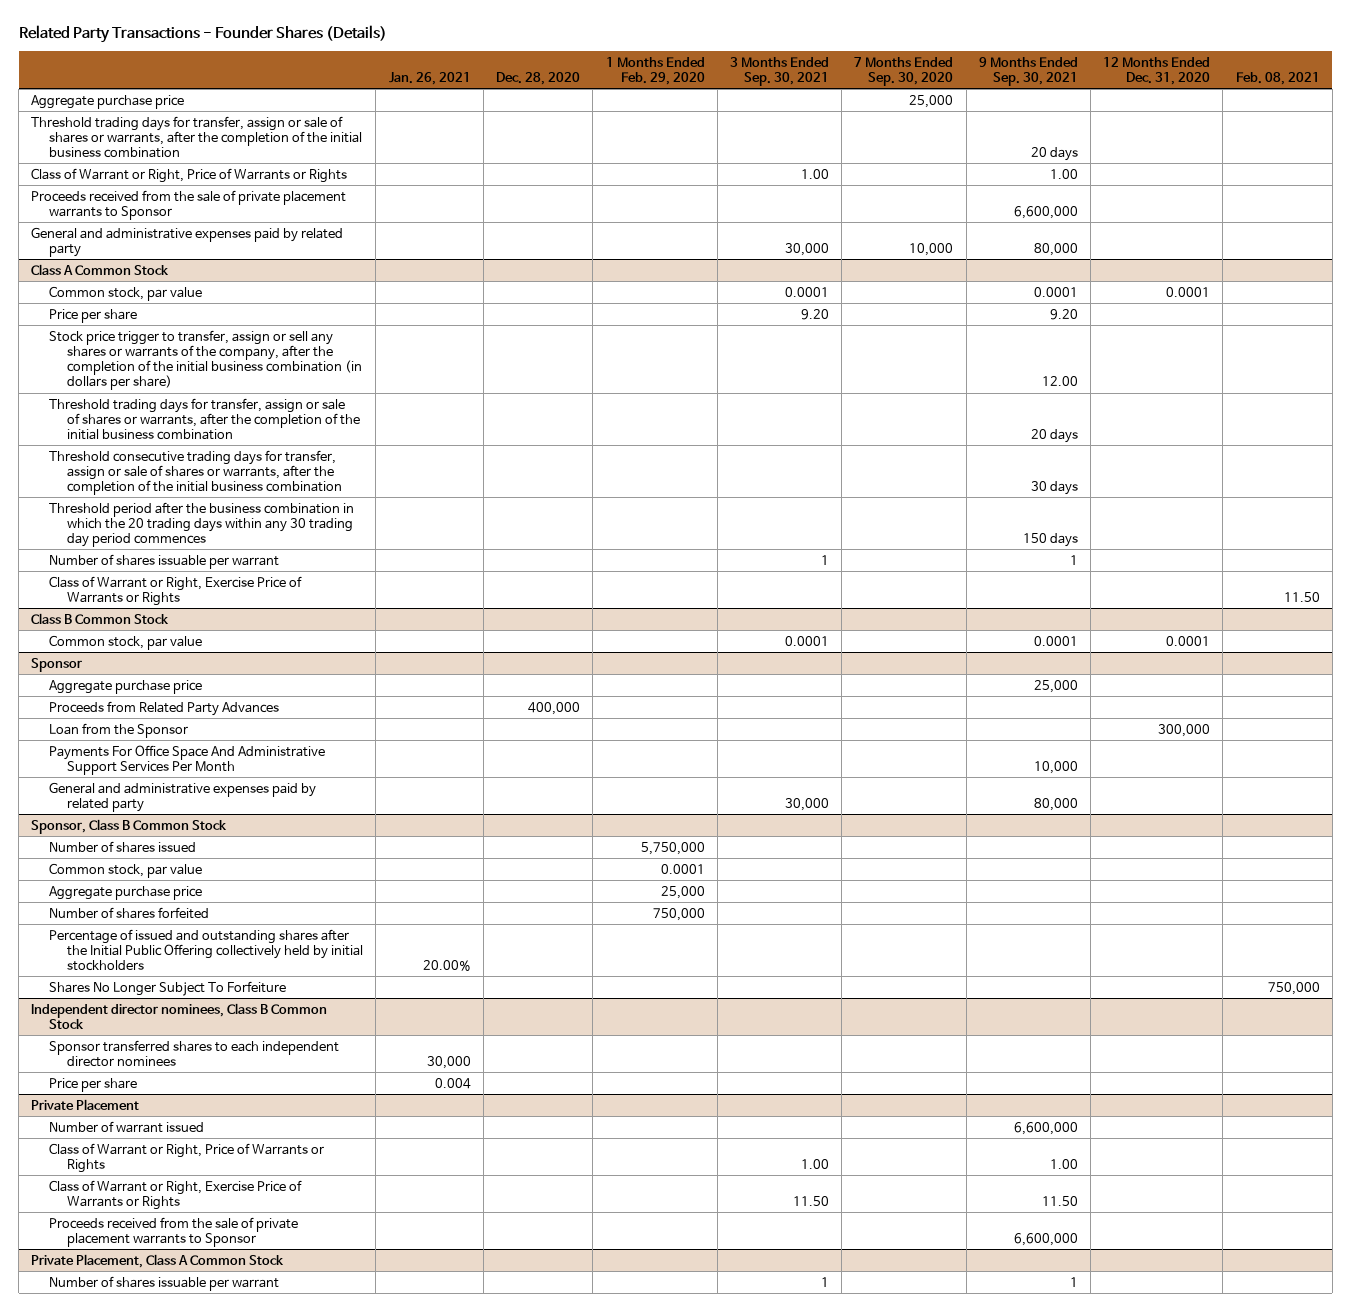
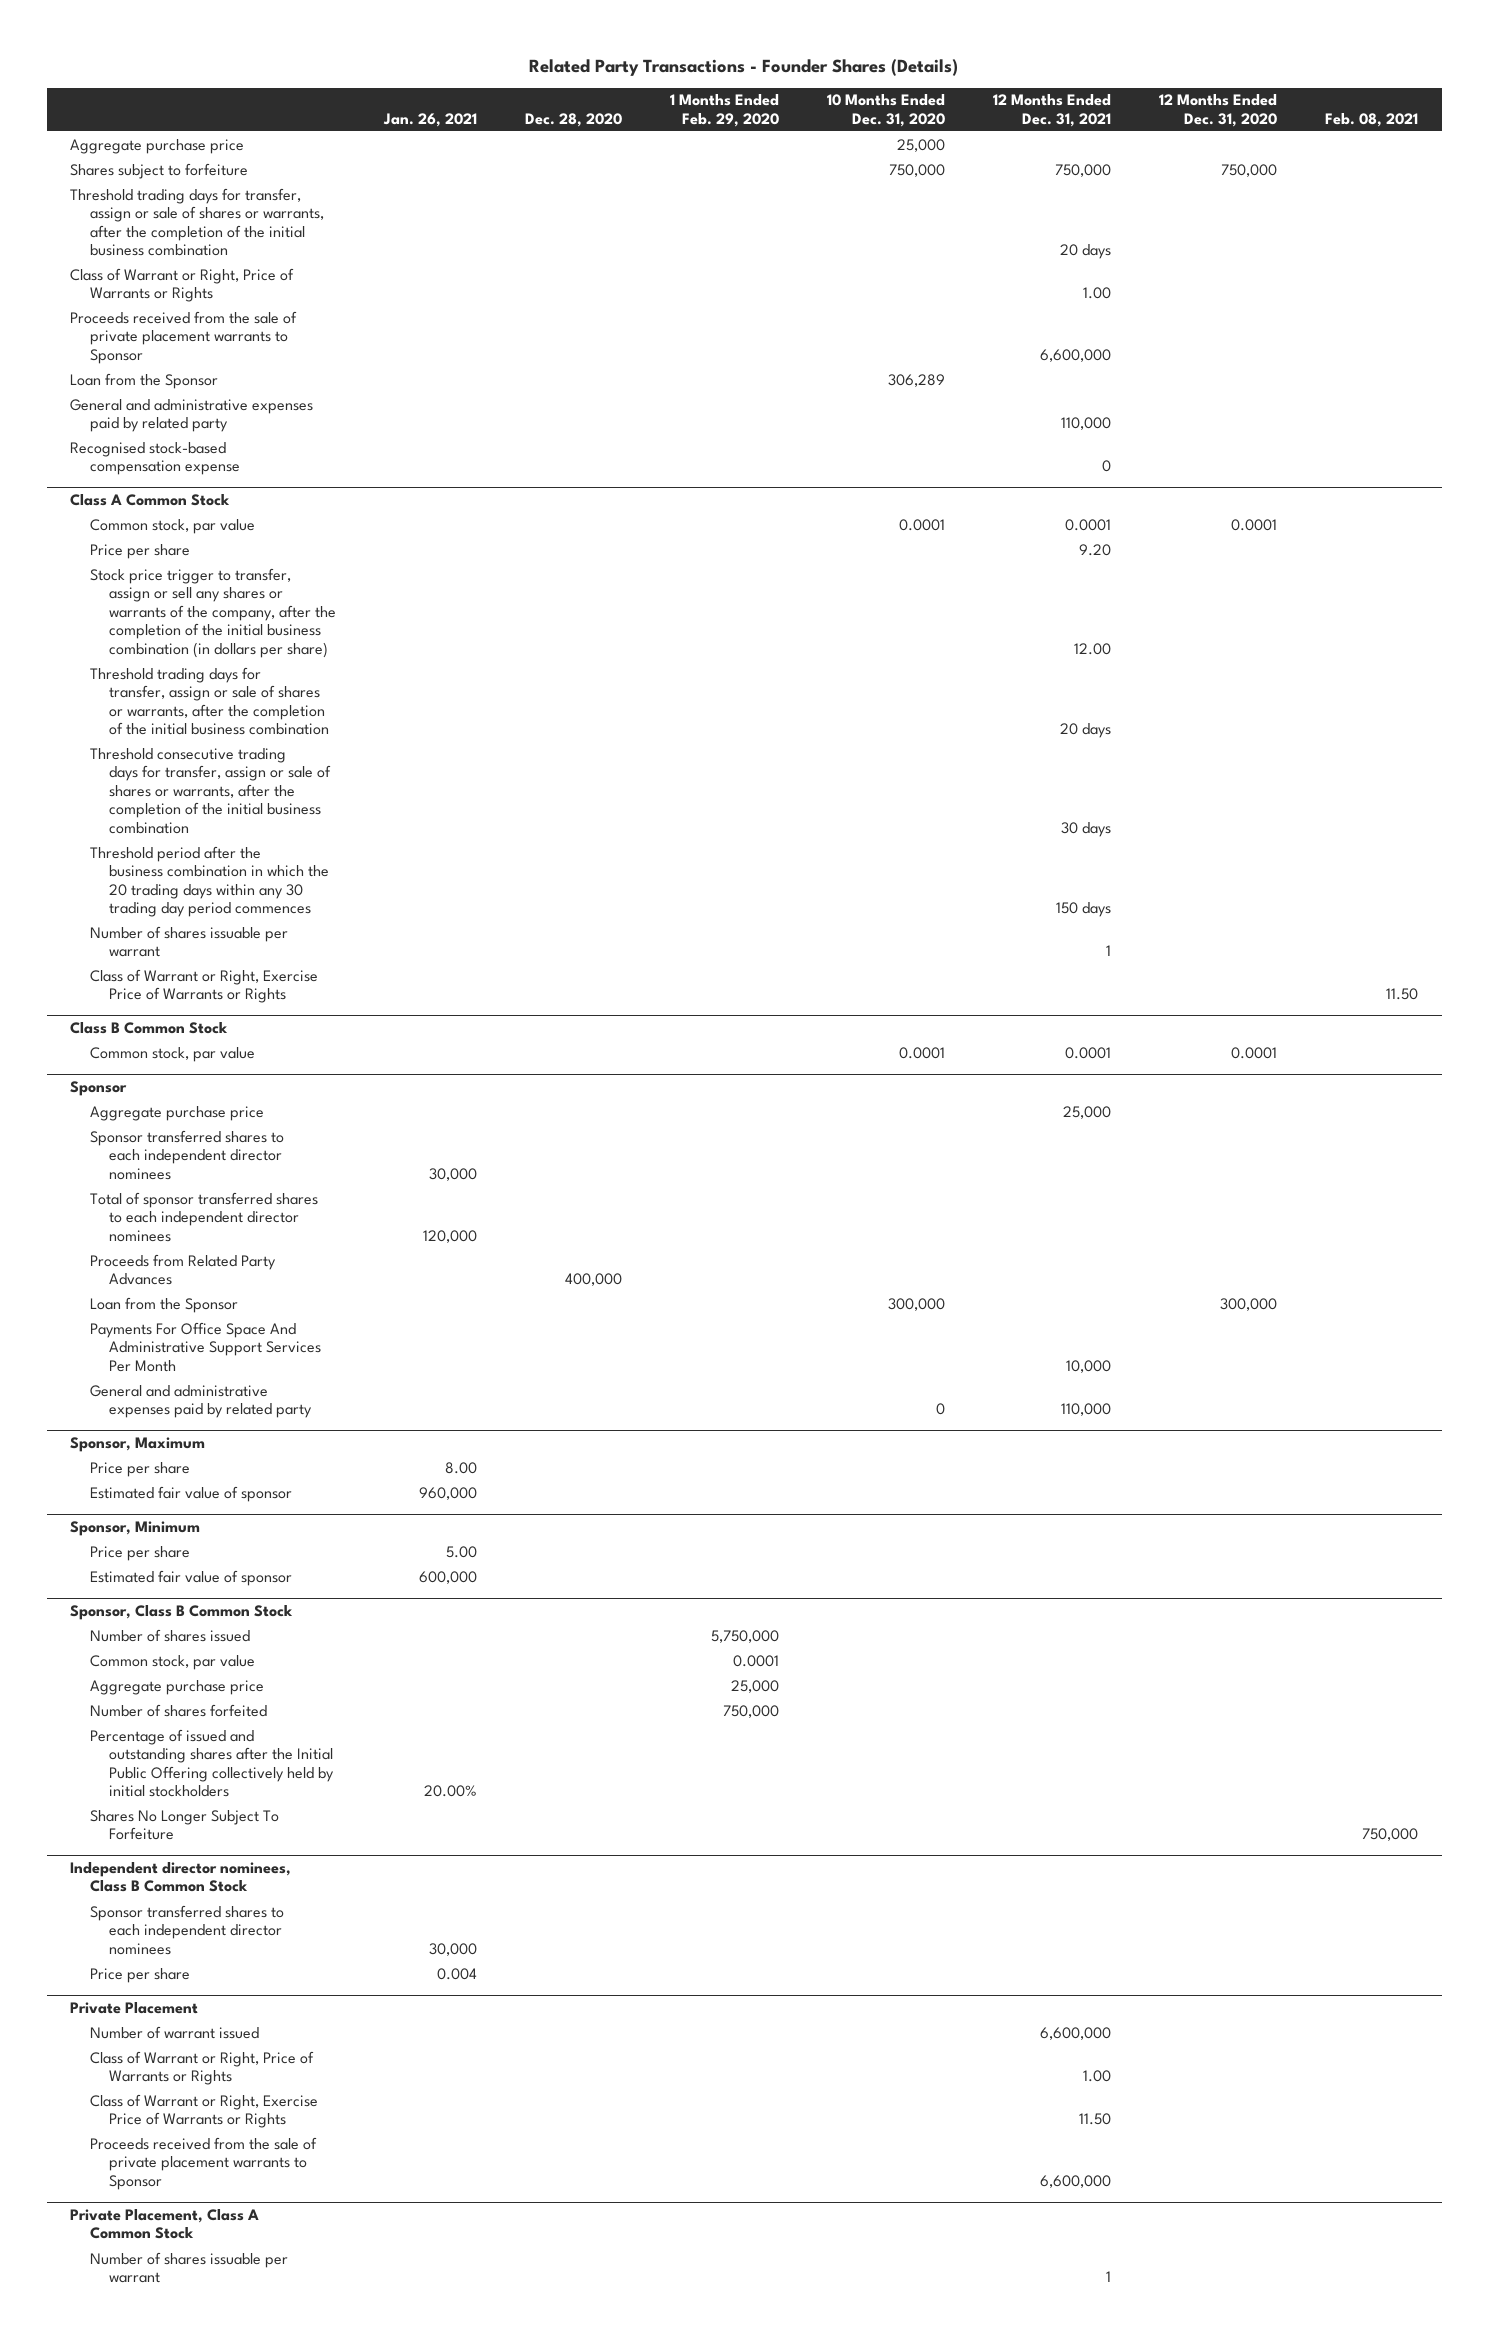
[729,56,829,86] 3 Months Ended Sep. 30, 2021 -> none
[854,56,954,86] 7 Months Ended Sep. 30, 2020 -> none
[978,56,1078,86] 9 Months Ended Sep. 30, 2021 -> none
none -> [827,94,946,127] 10 Months Ended Dec. 31, 2020
none -> [992,94,1111,127] 12 Months Ended Dec. 31, 2021
none -> [70,162,249,179] Shares subject to forfeiture
none -> [70,372,219,389] Loan from the Sponsor
none -> [70,441,240,476] Recognised stock-based compensation expense
none -> [89,1129,284,1180] Sponsor transferred shares to each independent director nominees
none -> [89,1191,318,1242] Total of sponsor transferred shares to each independent director nominees
none -> [70,1436,206,1452] Sponsor, Maximum
none -> [89,1461,190,1477] Price per share
none -> [89,1485,292,1502] Estimated fair value of sponsor
none -> [70,1520,201,1536] Sponsor, Minimum
none -> [89,1545,190,1561] Price per share
none -> [89,1569,292,1586] Estimated fair value of sponsor

